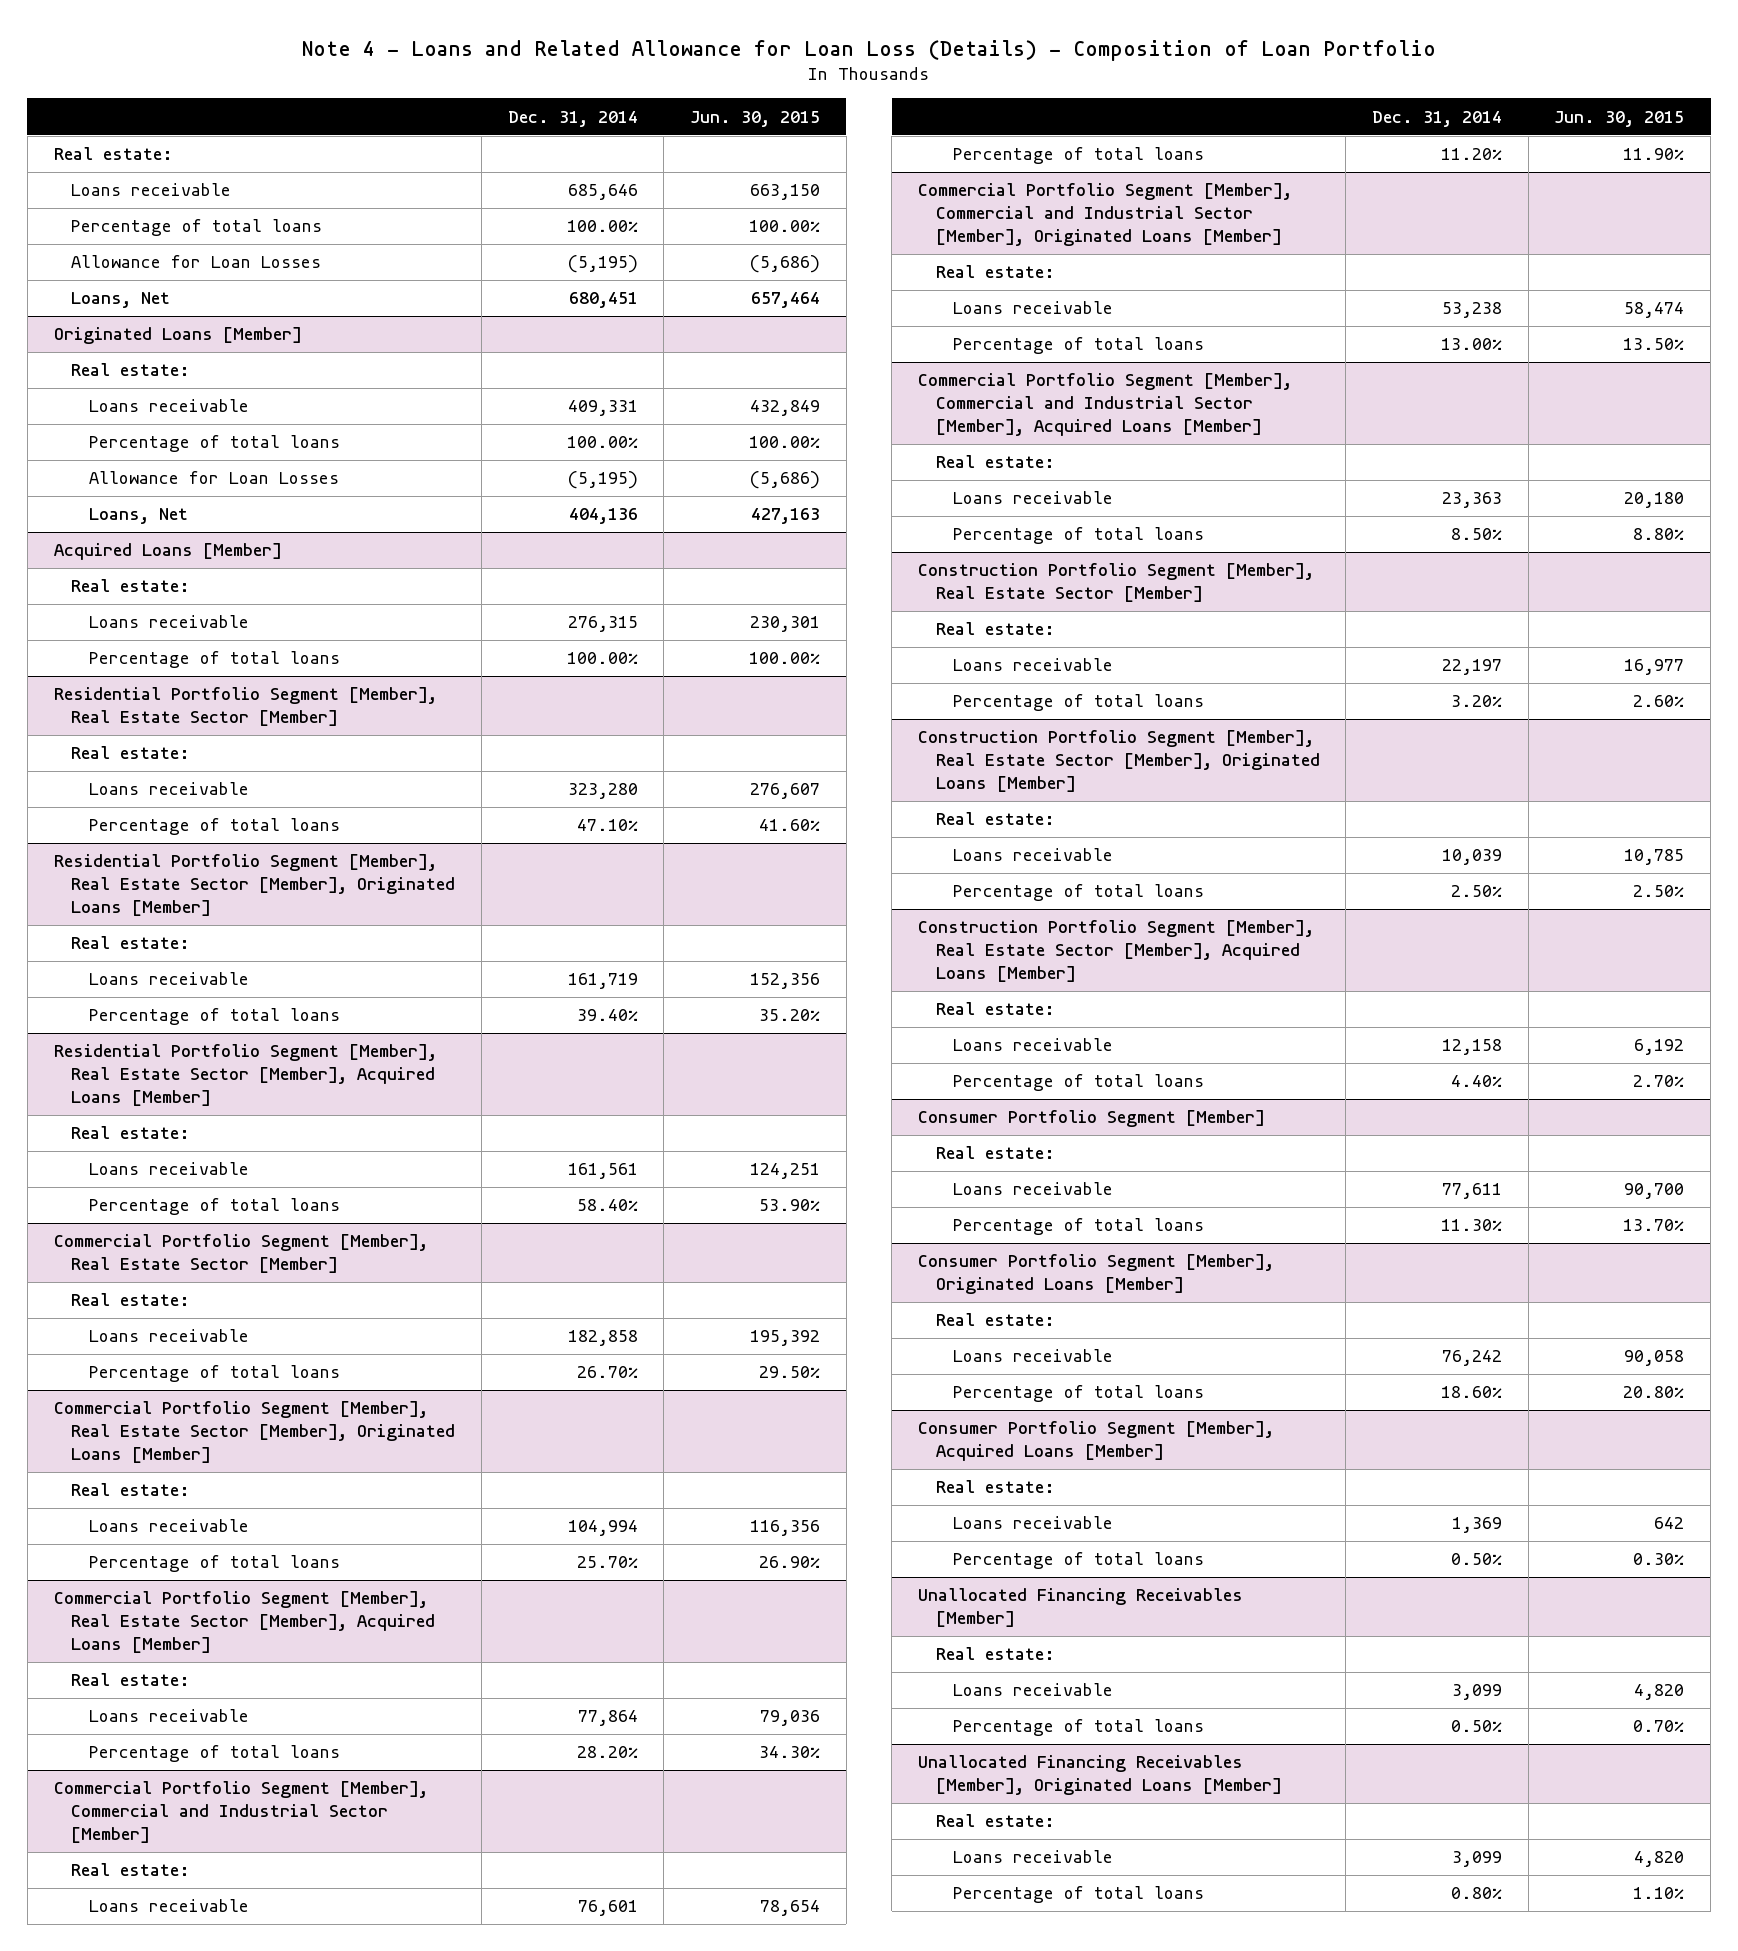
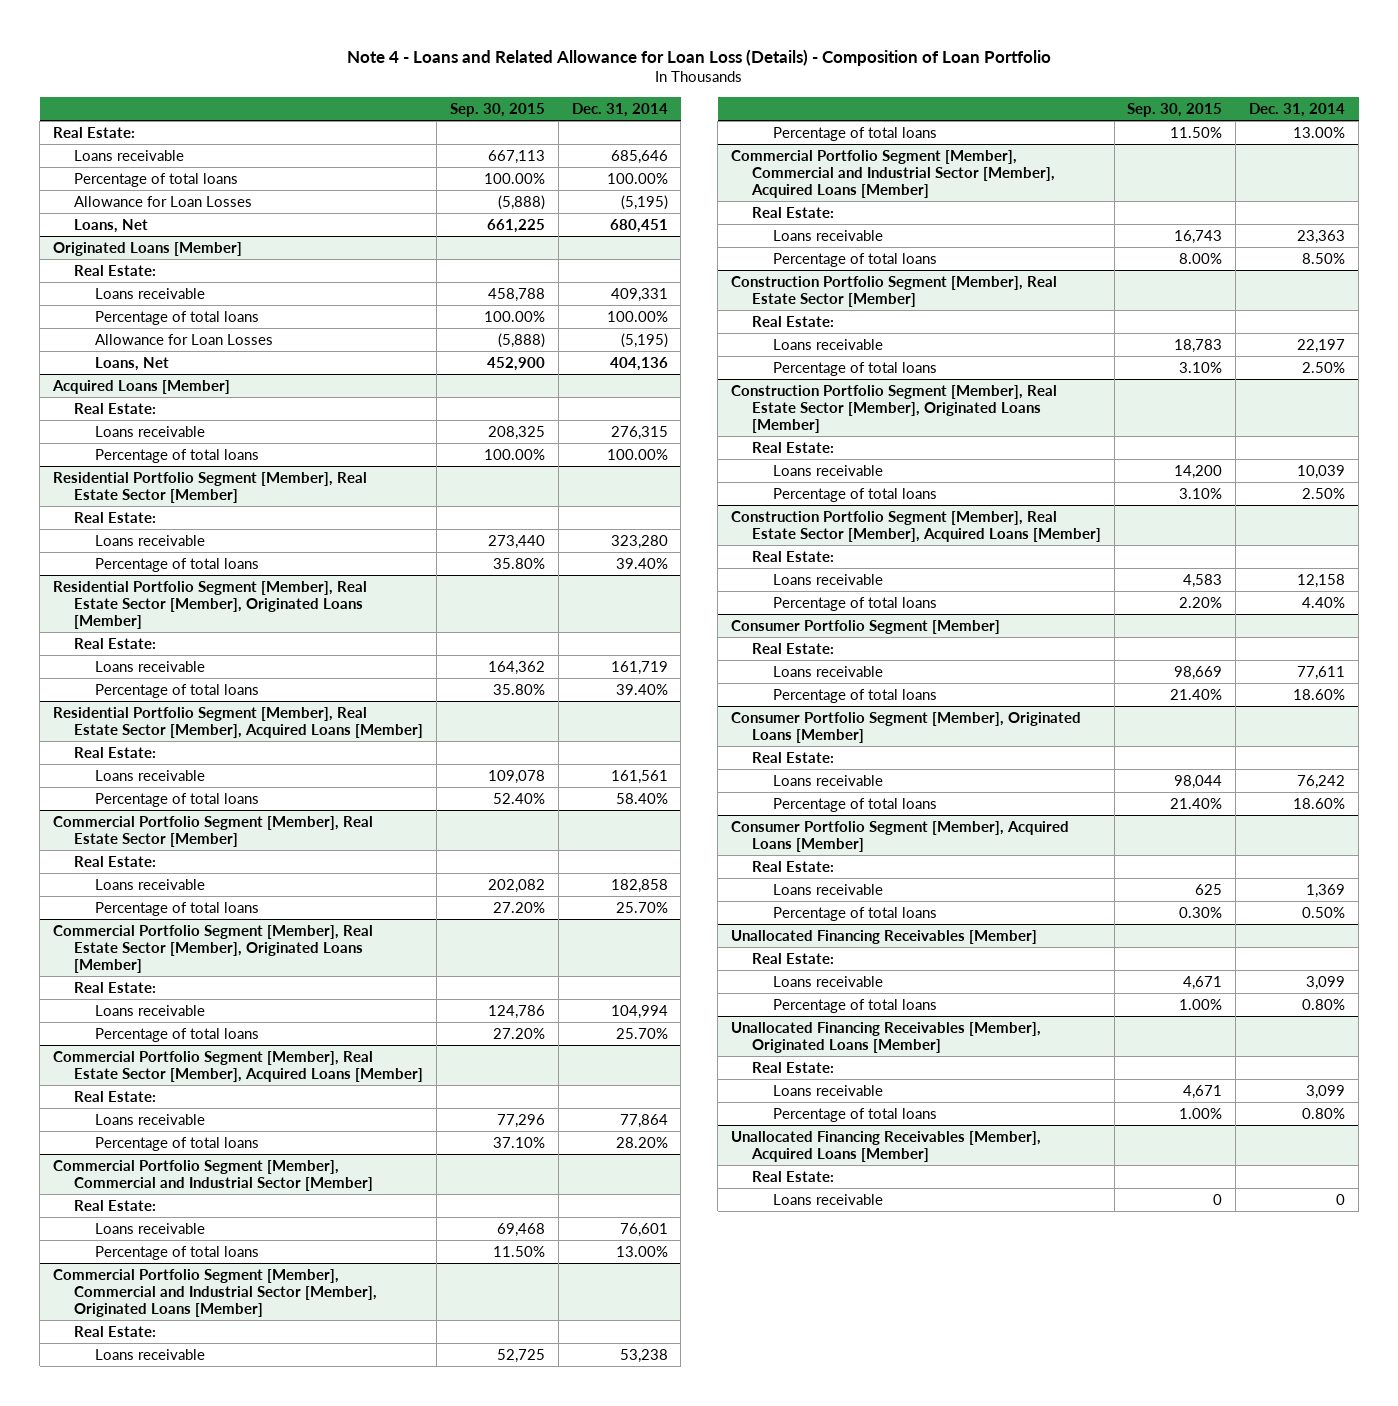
[690,110,821,127] Jun. 30, 2015 -> none
none -> [449,102,545,117] Sep. 30, 2015
[53,147,173,161] Real estate: -> [53,126,136,138] Real Estate:
[71,363,191,377] Real estate: -> [74,264,157,276] Real Estate:
[71,579,191,593] Real estate: -> [74,402,157,414] Real Estate:
[71,746,191,760] Real estate: -> [74,511,157,523] Real Estate:
[576,819,638,832] 47.10% -> [615,557,668,569] 39.40%
[71,936,191,950] Real estate: -> [74,637,157,649] Real Estate:
[71,1126,191,1140] Real estate: -> [74,746,157,758] Real Estate:
[71,1293,191,1307] Real estate: -> [74,855,157,867] Real Estate:
[576,1366,638,1379] 26.70% -> [615,901,668,913] 25.70%
[71,1483,191,1497] Real estate: -> [74,981,157,993] Real Estate:
[71,1673,191,1687] Real estate: -> [74,1090,157,1102] Real Estate:
[71,1863,191,1877] Real estate: -> [74,1199,157,1211] Real Estate:
[1440,148,1502,161] 11.20% -> [615,1245,668,1257] 13.00%
[935,265,1055,279] Real estate: -> [74,1325,157,1337] Real Estate:
[935,455,1055,469] Real estate: -> [751,206,834,218] Real Estate:
[935,622,1055,636] Real estate: -> [751,315,834,327] Real Estate:
[1450,695,1502,708] 3.20% -> [1302,361,1346,373] 2.50%
[935,812,1055,826] Real estate: -> [751,441,834,453] Real Estate:
[935,1002,1055,1016] Real estate: -> [751,550,834,562] Real Estate:
[935,1146,1055,1160] Real estate: -> [751,642,834,654] Real Estate:
[1440,1219,1502,1232] 11.30% -> [1293,688,1346,700] 18.60%
[935,1313,1055,1327] Real estate: -> [751,751,834,763] Real Estate:
[935,1480,1055,1494] Real estate: -> [751,860,834,872] Real Estate:
[935,1647,1055,1661] Real estate: -> [751,952,834,964] Real Estate:
[1450,1720,1502,1733] 0.50% -> [1302,998,1346,1010] 0.80%
[935,1814,1055,1828] Real estate: -> [751,1061,834,1073] Real Estate:
none -> [730,1130,1041,1163] Unallocated Financing Receivables [Member], Acquired Loans [Member]
none -> [751,1170,834,1182] Real Estate:
none -> [772,1193,883,1205] Loans receivable

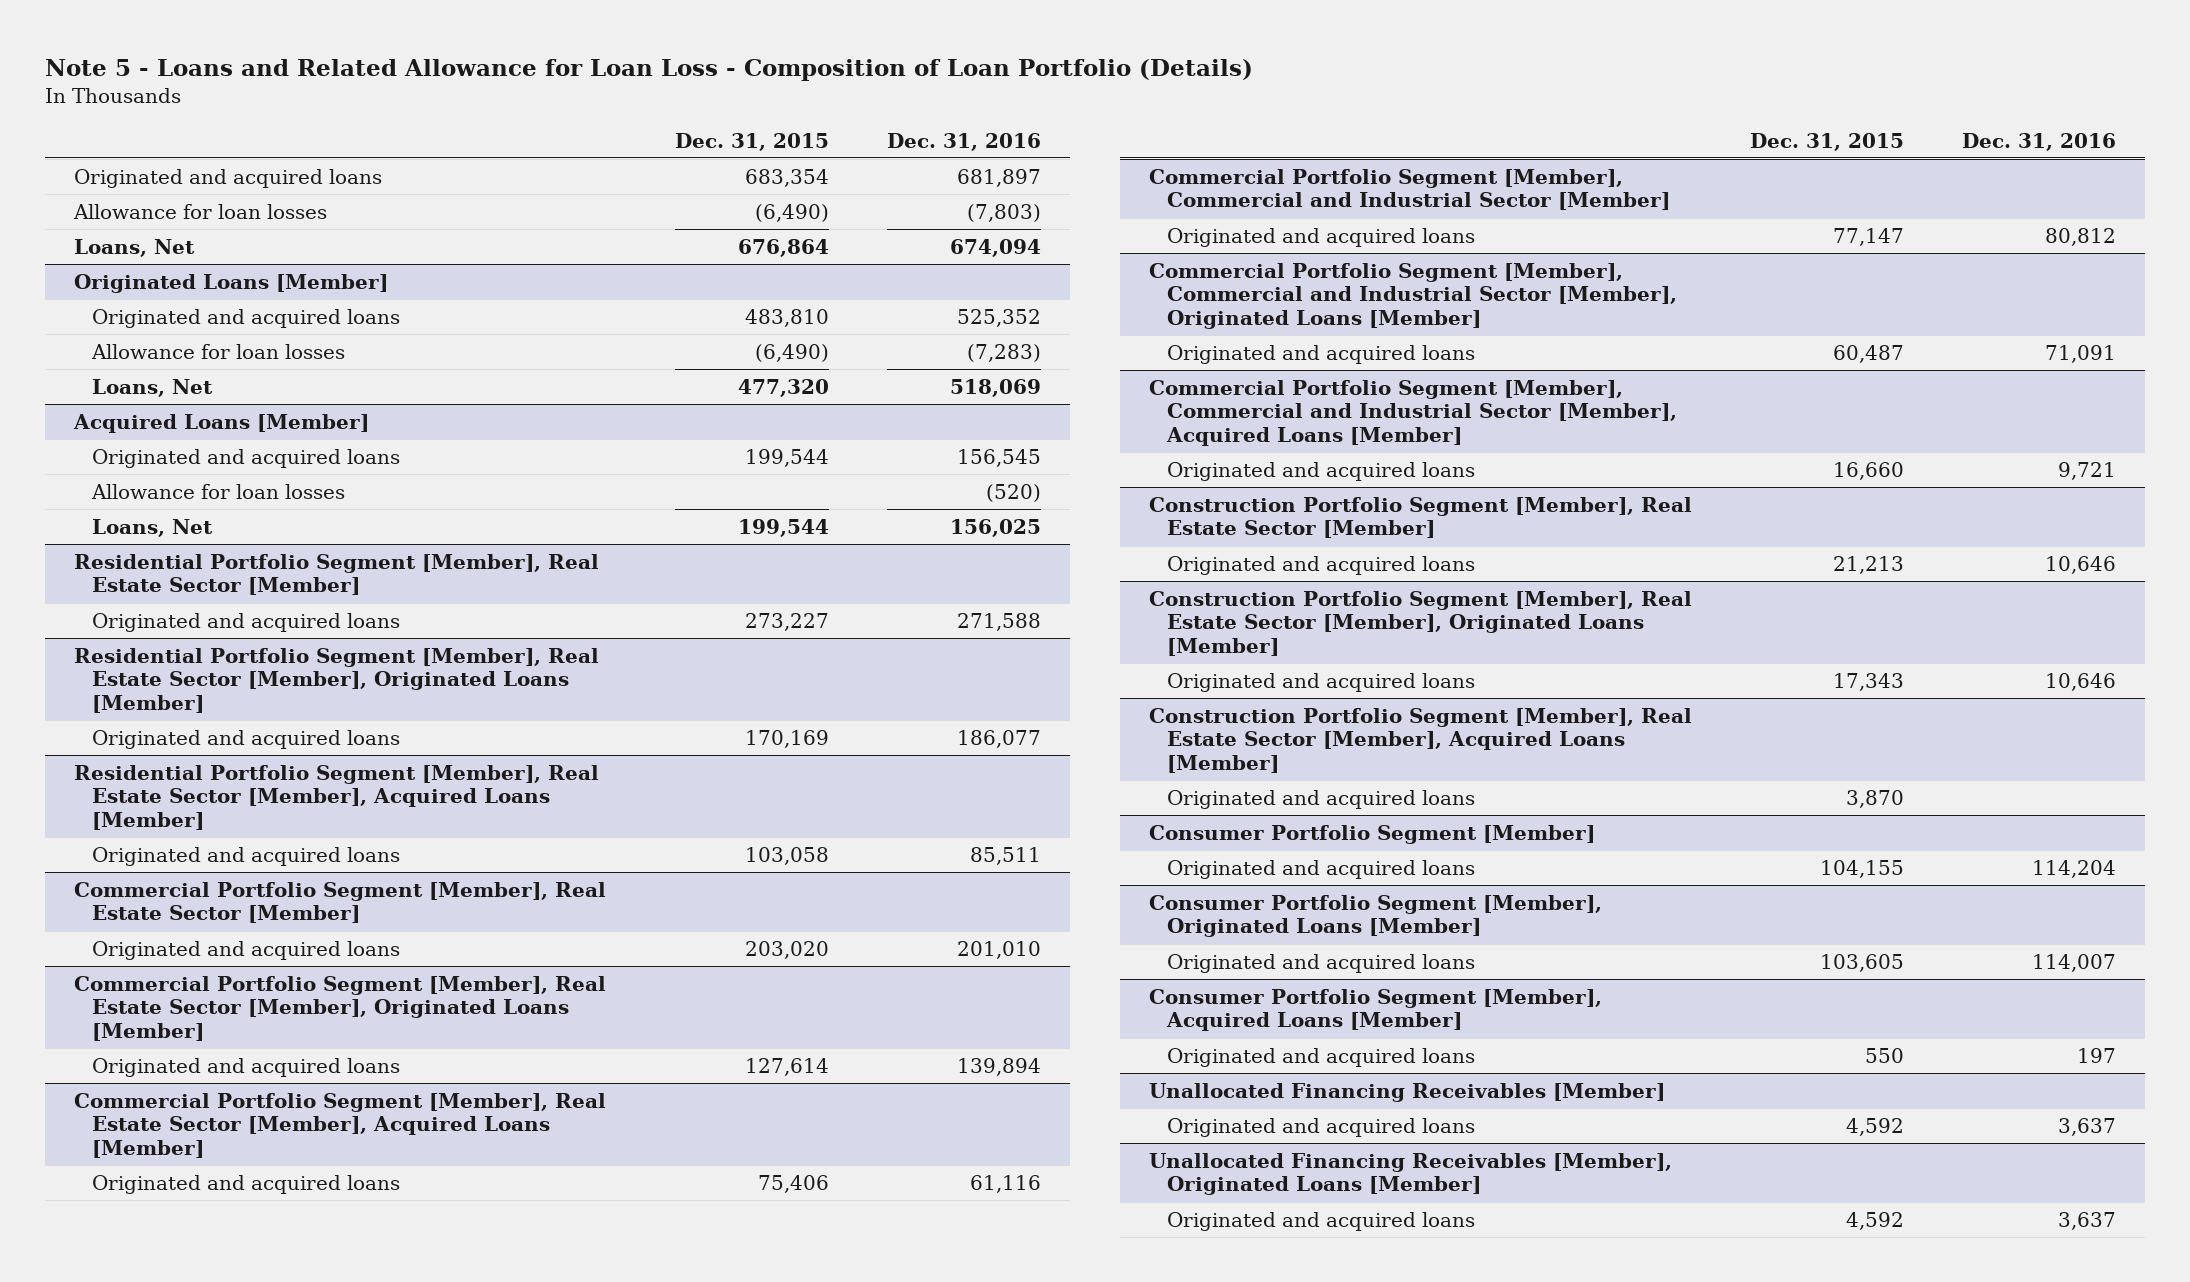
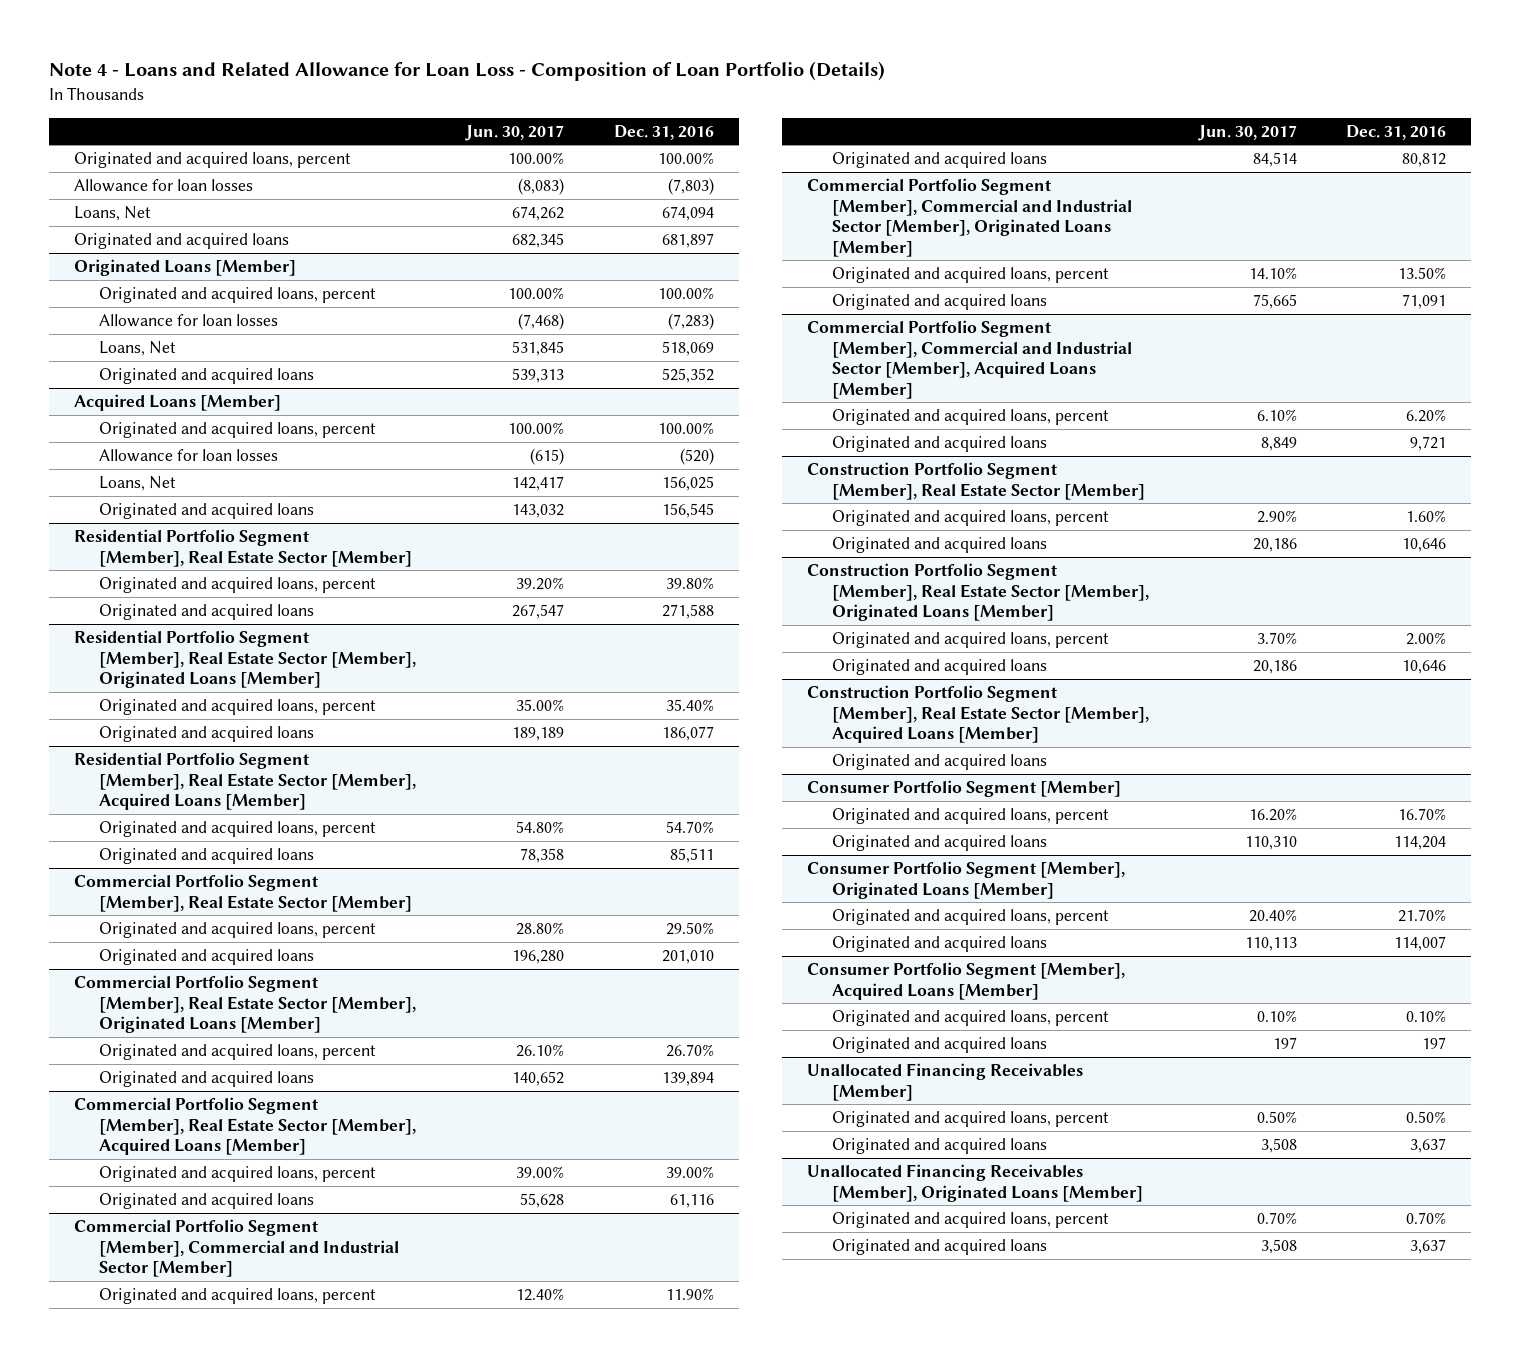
[44,58,1253,81] Note 5 - Loans and Related Allowance for Loan Loss - Composition of Loan Portfolio (Details) -> [49,61,886,82] Note 4 - Loans and Related Allowance for Loan Loss - Composition of Loan Portfolio (Details)
[675,132,830,151] Dec. 31, 2015 -> none
none -> [464,124,564,141] Jun. 30, 2017
none -> [74,152,352,169] Originated and acquired loans, percent
[74,168,383,188] Originated and acquired loans -> [74,233,290,250] Originated and acquired loans
none -> [99,287,377,304] Originated and acquired loans, percent
[92,308,401,328] Originated and acquired loans -> [99,368,315,385] Originated and acquired loans
none -> [99,422,377,439] Originated and acquired loans, percent
[92,448,401,468] Originated and acquired loans -> [99,503,315,520] Originated and acquired loans
none -> [99,577,377,594] Originated and acquired loans, percent
none -> [99,699,377,716] Originated and acquired loans, percent
none -> [99,821,377,838] Originated and acquired loans, percent
none -> [99,922,377,939] Originated and acquired loans, percent
none -> [99,1044,377,1061] Originated and acquired loans, percent
none -> [99,1166,377,1183] Originated and acquired loans, percent
none -> [99,1288,377,1305] Originated and acquired loans, percent
none -> [832,267,1110,284] Originated and acquired loans, percent
none -> [832,409,1110,426] Originated and acquired loans, percent
none -> [832,510,1110,527] Originated and acquired loans, percent
none -> [832,632,1110,649] Originated and acquired loans, percent
none -> [832,808,1110,825] Originated and acquired loans, percent
none -> [832,909,1110,926] Originated and acquired loans, percent
none -> [832,1010,1110,1027] Originated and acquired loans, percent
none -> [832,1111,1110,1128] Originated and acquired loans, percent
none -> [832,1212,1110,1229] Originated and acquired loans, percent

